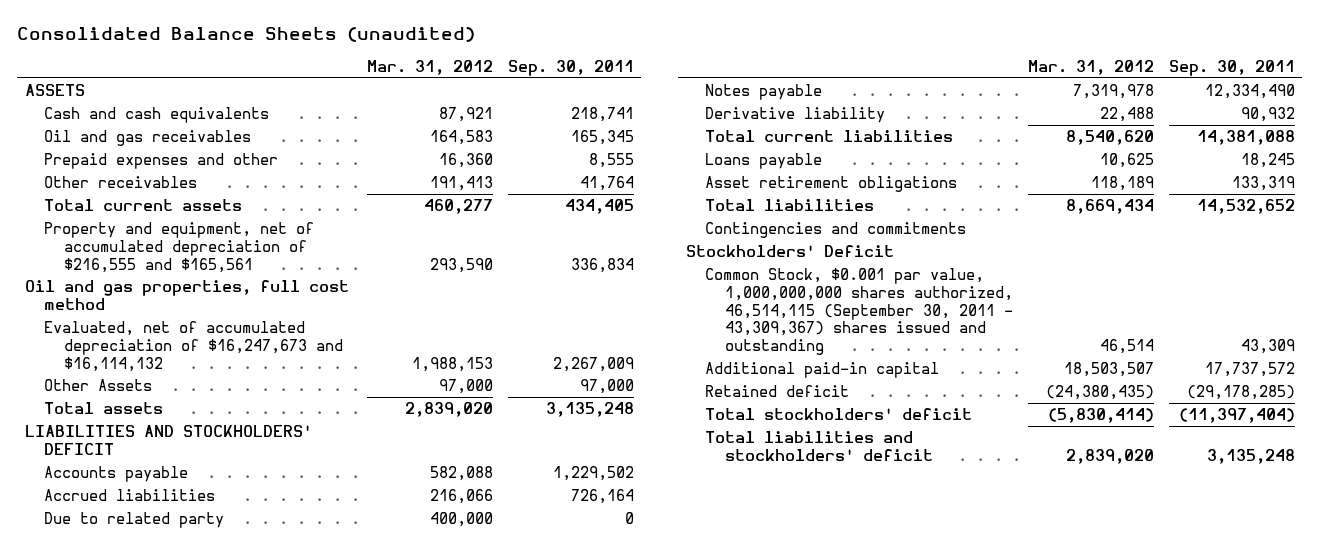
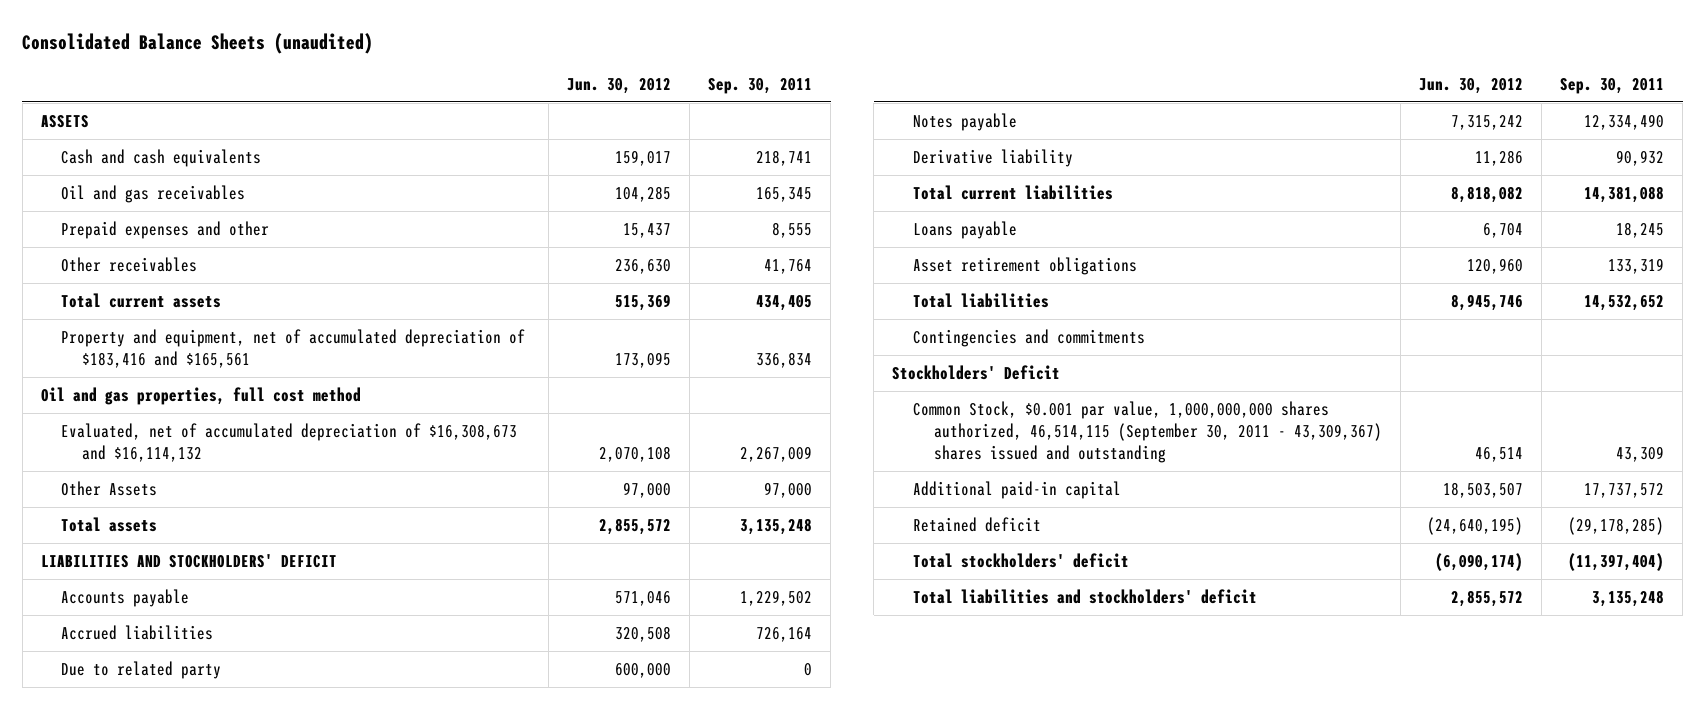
[366,60,493,76] Mar. 31, 2012 -> none
none -> [567,77,672,94] Jun. 30, 2012
[44,222,315,273] Property and equipment, net of accumulated depreciation of $216,555 and $165,561 -> [61,328,526,368] Property and equipment, net of accumulated depreciation of $183,416 and $165,561
[44,321,344,372] Evaluated, net of accumulated depreciation of $16,247,673 and $16,114,132 -> [61,422,518,462] Evaluated, net of accumulated depreciation of $16,308,673 and $16,114,132

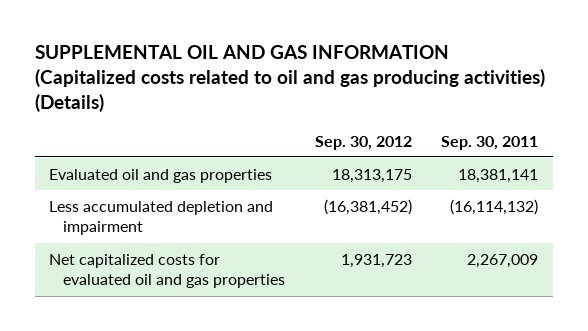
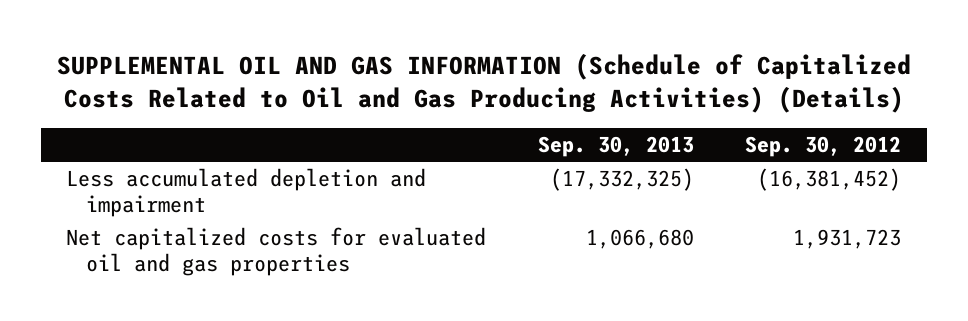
[34,45,545,112] SUPPLEMENTAL OIL AND GAS INFORMATION (Capitalized costs related to oil and gas producing activities) (Details) -> [56,52,911,113] SUPPLEMENTAL OIL AND GAS INFORMATION (Schedule of Capitalized Costs Related to Oil and Gas Producing Activities) (Details)
[441,135,539,150] Sep. 30, 2011 -> none
none -> [537,136,694,158] Sep. 30, 2013
[49,168,273,183] Evaluated oil and gas properties -> none

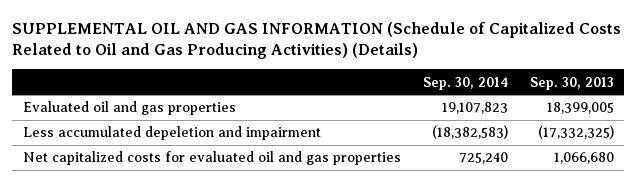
[745,136,902,158] Sep. 30, 2012 -> none
none -> [422,76,508,90] Sep. 30, 2014
none -> [23,101,237,116] Evaluated oil and gas properties
[66,167,427,218] Less accumulated depletion and impairment -> [23,126,322,141] Less accumulated depeletion and impairment

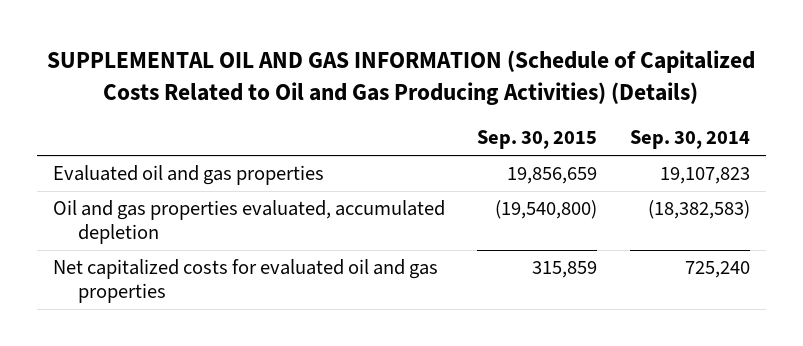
[529,76,614,90] Sep. 30, 2013 -> none
none -> [477,130,598,150] Sep. 30, 2015
[23,126,322,141] Less accumulated depeletion and impairment -> [53,200,446,245] Oil and gas properties evaluated, accumulated depletion

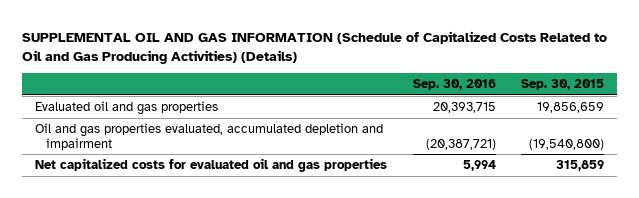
[629,130,750,150] Sep. 30, 2014 -> none
none -> [412,79,496,91] Sep. 30, 2016
[53,200,446,245] Oil and gas properties evaluated, accumulated depletion -> [35,123,384,150] Oil and gas properties evaluated, accumulated depletion and impairment

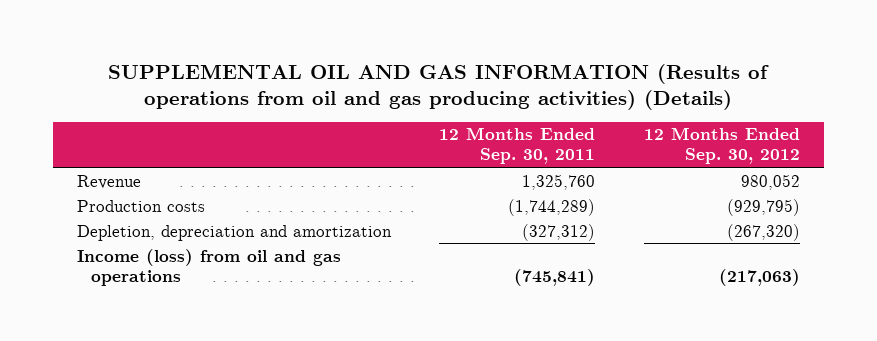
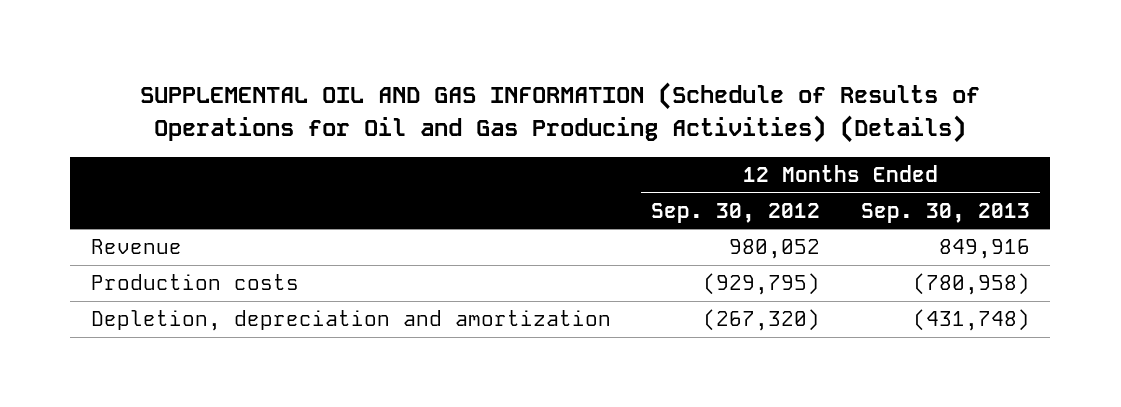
[108,64,770,111] SUPPLEMENTAL OIL AND GAS INFORMATION (Results of operations from oil and gas producing activities) (Details) -> [140,81,981,143] SUPPLEMENTAL OIL AND GAS INFORMATION (Schedule of Results of Operations for Oil and Gas Producing Activities) (Details)
[439,127,596,165] 12 Months Ended Sep. 30, 2011 -> none
none -> [860,202,1030,223] Sep. 30, 2013
[77,248,342,286] Income (loss) from oil and gas operations -> none

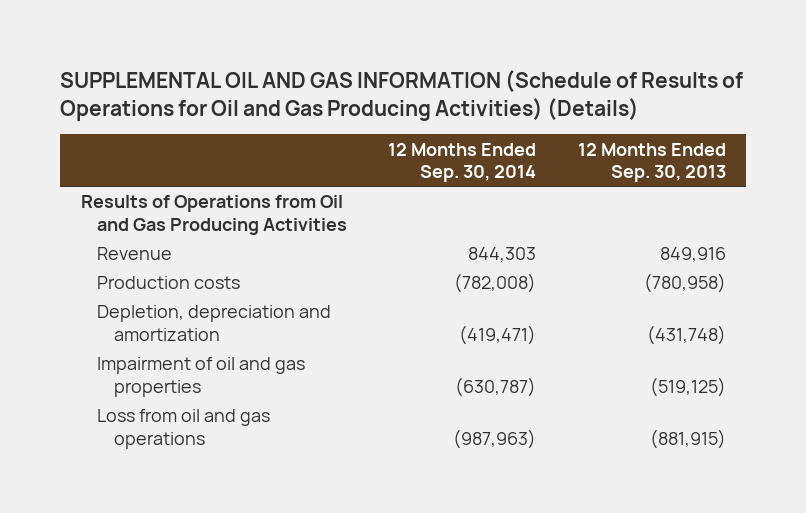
[651,202,821,223] Sep. 30, 2012 -> none
none -> [388,142,537,183] 12 Months Ended Sep. 30, 2014
none -> [80,195,348,235] Results of Operations from Oil and Gas Producing Activities
none -> [97,357,306,397] Impairment of oil and gas properties
none -> [97,409,271,449] Loss from oil and gas operations

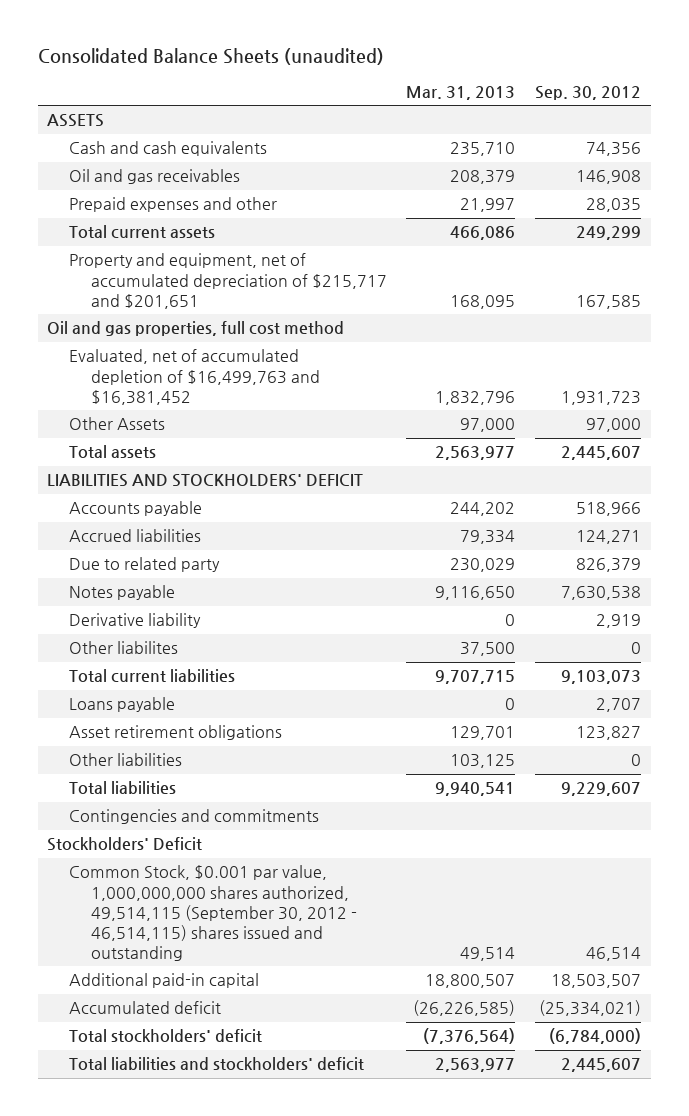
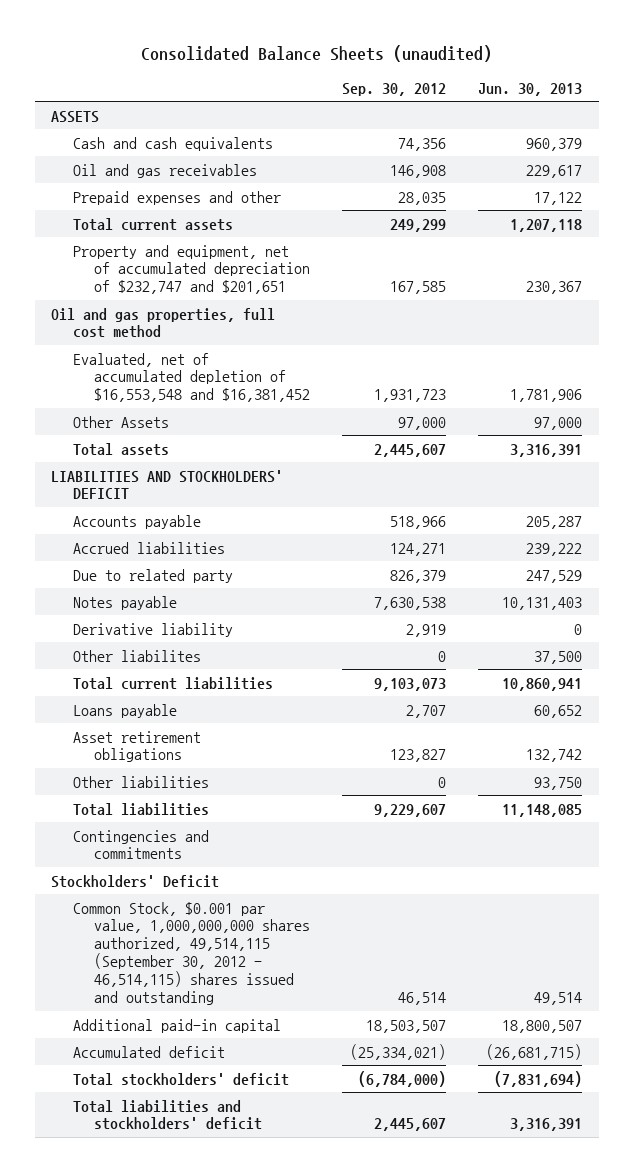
[406,86,516,101] Mar. 31, 2013 -> none
none -> [478,82,583,96] Jun. 30, 2013
[69,253,387,309] Property and equipment, net of accumulated depreciation of $215,717 and $201,651 -> [72,244,310,295] Property and equipment, net of accumulated depreciation of $232,747 and $201,651
[69,349,320,405] Evaluated, net of accumulated depletion of $16,499,763 and $16,381,452 -> [72,352,310,403] Evaluated, net of accumulated depletion of $16,553,548 and $16,381,452

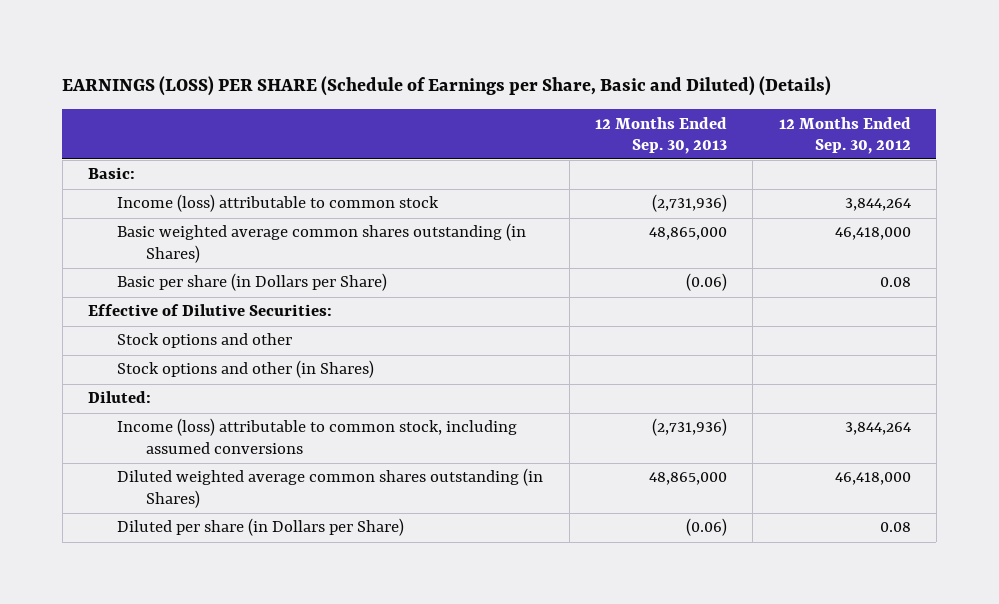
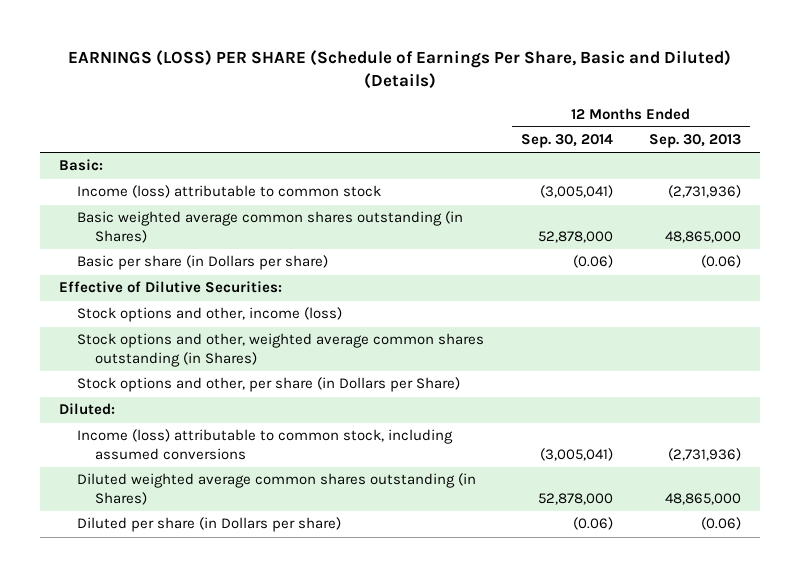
[62,75,832,96] EARNINGS (LOSS) PER SHARE (Schedule of Earnings per Share, Basic and Diluted) (Details) -> [67,50,731,90] EARNINGS (LOSS) PER SHARE (Schedule of Earnings Per Share, Basic and Diluted) (Details)
[778,116,911,154] 12 Months Ended Sep. 30, 2012 -> none
none -> [520,134,613,149] Sep. 30, 2014
[117,273,388,292] Basic per share (in Dollars per Share) -> [77,255,329,271] Basic per share (in Dollars per share)
[117,333,293,349] Stock options and other -> [77,307,343,323] Stock options and other, income (loss)
[117,360,375,379] Stock options and other (in Shares) -> [77,333,485,368] Stock options and other, weighted average common shares outstanding (in Shares)
none -> [77,377,461,393] Stock options and other, per share (in Dollars per Share)
[117,518,405,537] Diluted per share (in Dollars per Share) -> [77,517,342,533] Diluted per share (in Dollars per share)

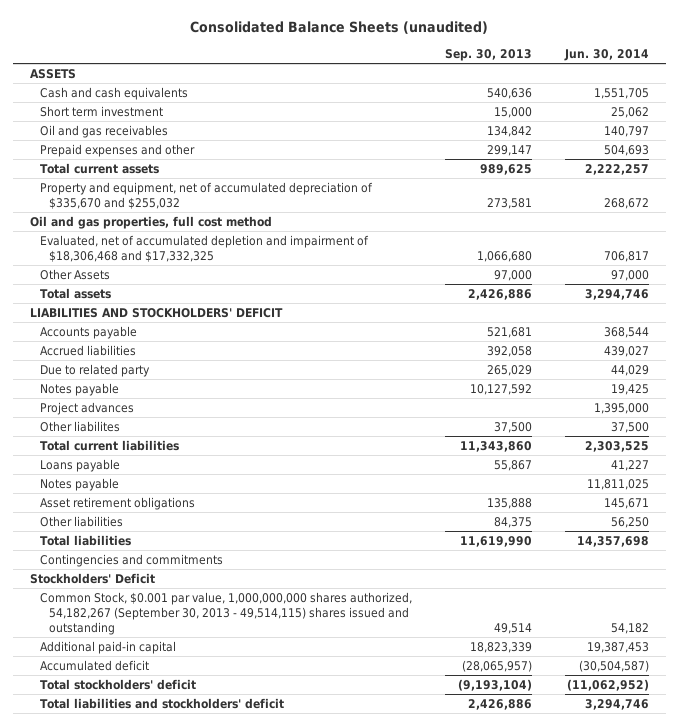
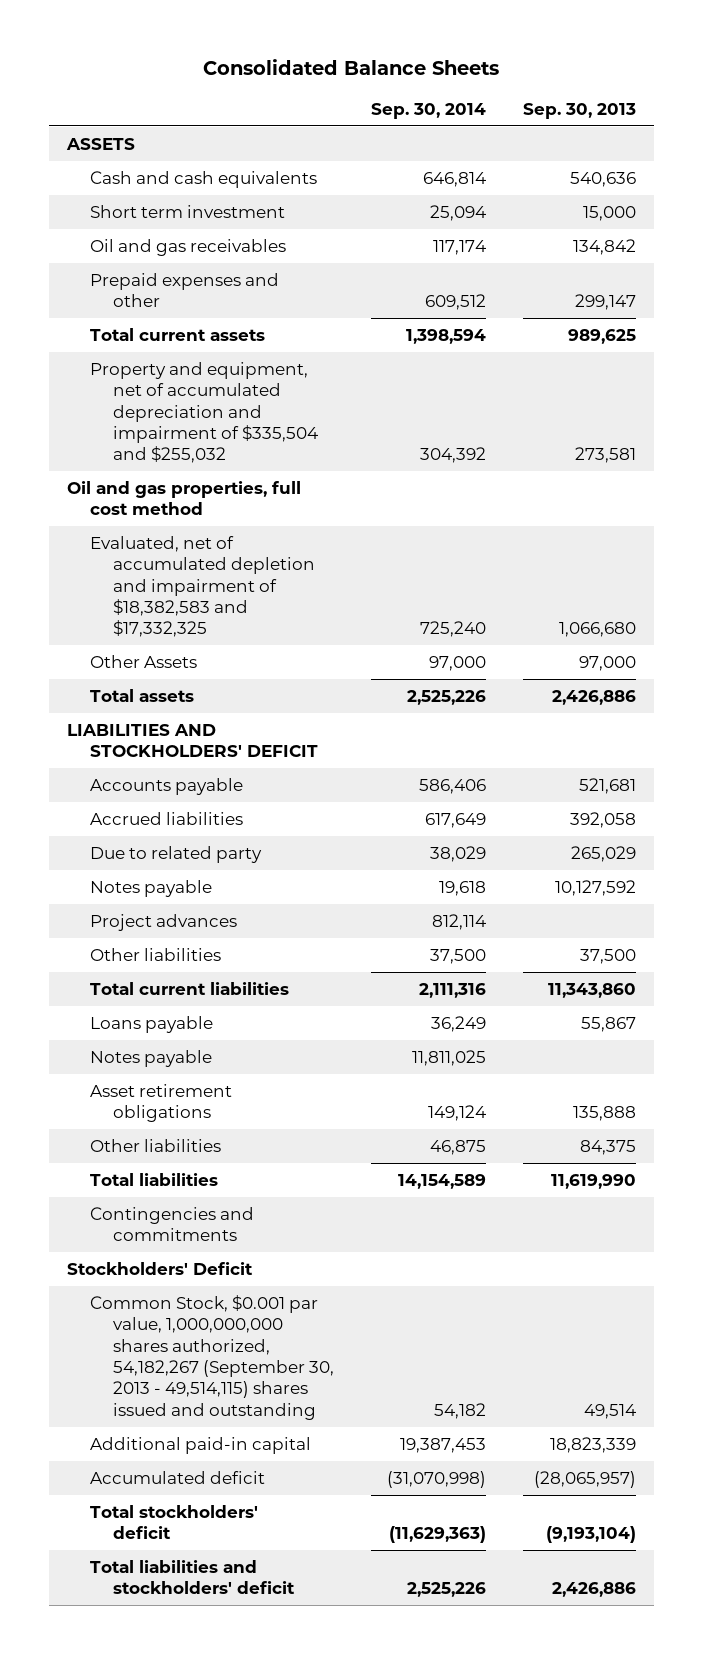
[190,21,489,35] Consolidated Balance Sheets (unaudited) -> [203,59,500,76] Consolidated Balance Sheets
[564,49,650,62] Jun. 30, 2014 -> none
none -> [370,102,486,119] Sep. 30, 2014
[39,182,373,209] Property and equipment, net of accumulated depreciation of $335,670 and $255,032 -> [90,361,319,464] Property and equipment, net of accumulated depreciation and impairment of $335,504 and $255,032
[39,235,369,262] Evaluated, net of accumulated depletion and impairment of $18,306,468 and $17,332,325 -> [90,535,316,638] Evaluated, net of accumulated depletion and impairment of $18,382,583 and $17,332,325
[39,421,120,433] Other liabilites -> [90,947,222,961] Other liabilities

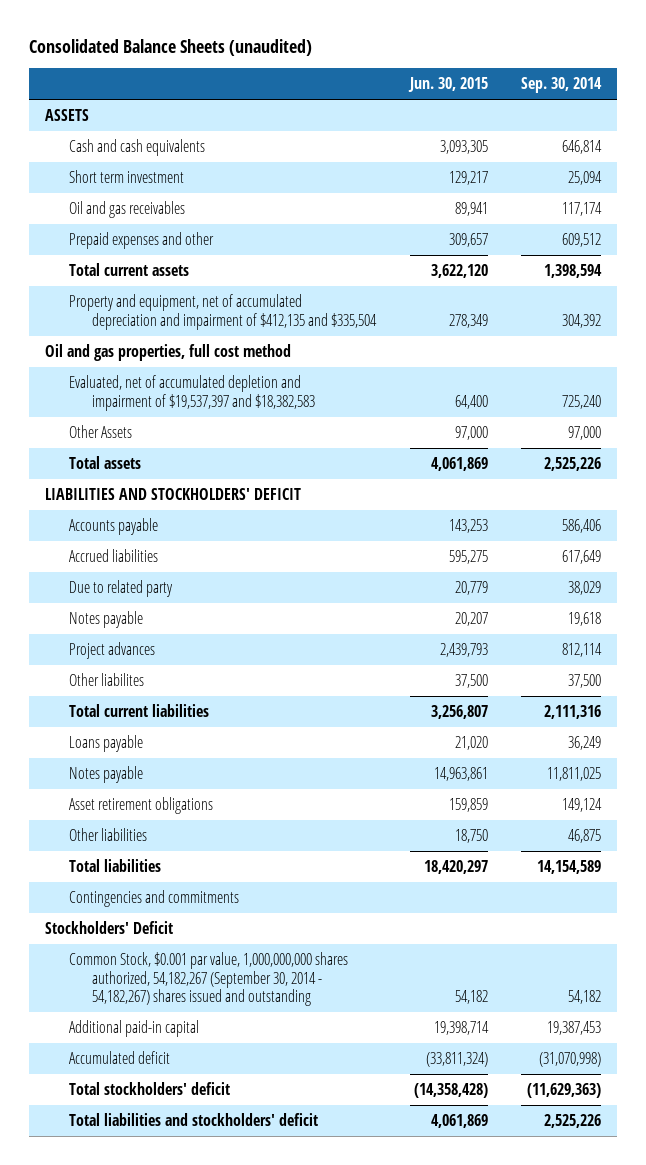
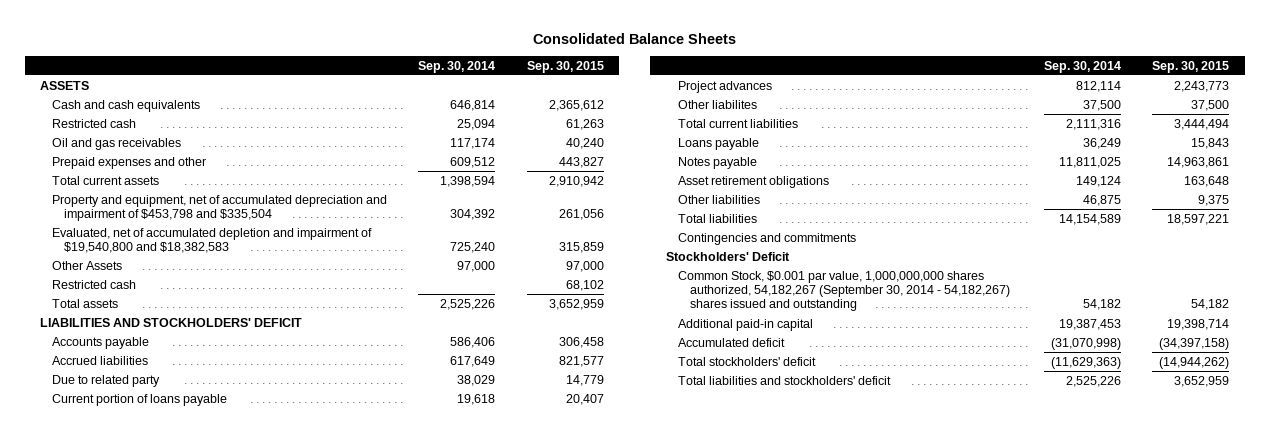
[28,38,312,56] Consolidated Balance Sheets (unaudited) -> [532,32,736,44] Consolidated Balance Sheets
[407,77,488,93] Jun. 30, 2015 -> none
none -> [526,60,604,73] Sep. 30, 2015
[68,169,184,183] Short term investment -> [52,118,137,128] Restricted cash
[45,343,292,361] Oil and gas properties, full cost method -> none
[68,293,378,330] Property and equipment, net of accumulated depreciation and impairment of $412,135 and $335,504 -> [52,194,388,222] Property and equipment, net of accumulated depreciation and impairment of $453,798 and $335,504
[68,374,316,411] Evaluated, net of accumulated depletion and impairment of $19,537,397 and $18,382,583 -> [52,227,373,254] Evaluated, net of accumulated depletion and impairment of $19,540,800 and $18,382,583
none -> [52,279,137,289] Restricted cash
[68,610,143,628] Notes payable -> [52,393,228,406] Current portion of loans payable

